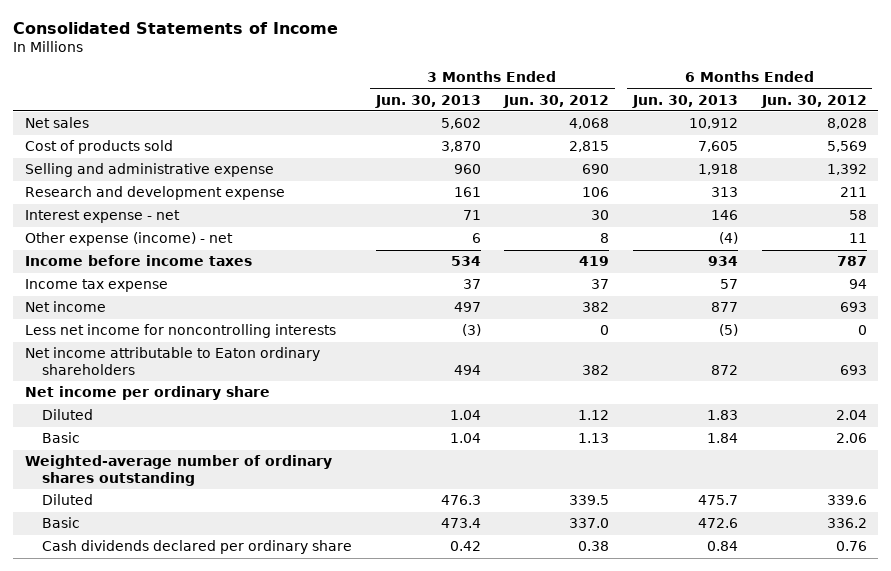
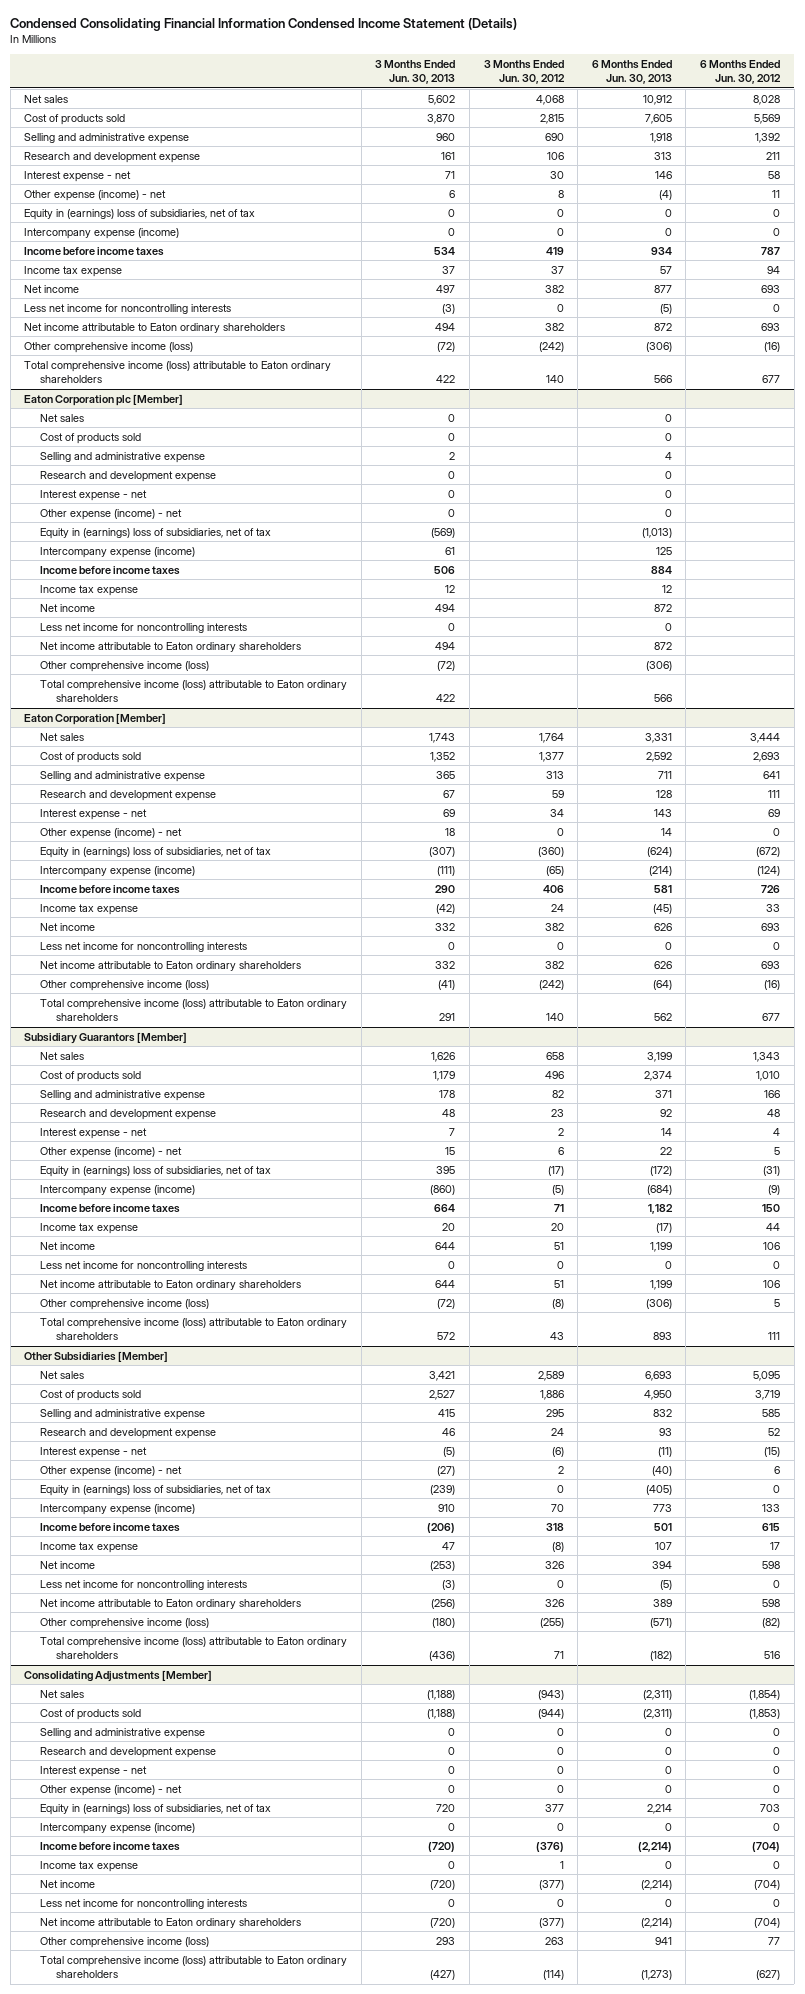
[12,21,338,34] Consolidated Statements of Income -> [10,17,518,31] Condensed Consolidating Financial Information Condensed Income Statement (Details)
none -> [24,208,256,220] Equity in (earnings) loss of subsidiaries, net of tax
none -> [24,227,180,239] Intercompany expense (income)
[24,386,270,401] Net income per ordinary share -> none
[42,409,94,421] Diluted -> none
[42,432,81,444] Basic -> none
[24,455,332,486] Weighted-average number of ordinary shares outstanding -> none
[42,494,94,506] Diluted -> none
[42,517,81,529] Basic -> none
[42,540,353,555] Cash dividends declared per ordinary share -> none
none -> [24,341,194,353] Other comprehensive income (loss)
none -> [24,360,332,384] Total comprehensive income (loss) attributable to Eaton ordinary shareholders
none -> [24,393,184,406] Eaton Corporation plc [Member]
none -> [40,413,85,422] Net sales
none -> [40,432,142,444] Cost of products sold
none -> [40,451,206,463] Selling and administrative expense
none -> [40,470,217,482] Research and development expense
none -> [40,489,148,501] Interest expense - net
none -> [40,508,183,520] Other expense (income) - net
none -> [40,527,272,539] Equity in (earnings) loss of subsidiaries, net of tax
none -> [40,546,196,558] Intercompany expense (income)
none -> [40,565,181,575] Income before income taxes
none -> [40,584,139,596] Income tax expense
none -> [40,603,96,612] Net income
none -> [40,622,248,633] Less net income for noncontrolling interests
none -> [40,641,302,652] Net income attributable to Eaton ordinary shareholders
none -> [40,660,210,672] Other comprehensive income (loss)
none -> [40,679,348,703] Total comprehensive income (loss) attributable to Eaton ordinary shareholders
none -> [24,712,167,725] Eaton Corporation [Member]
none -> [40,732,85,741] Net sales
none -> [40,751,142,763] Cost of products sold
none -> [40,770,206,782] Selling and administrative expense
none -> [40,789,217,801] Research and development expense
none -> [40,808,148,820] Interest expense - net
none -> [40,827,183,839] Other expense (income) - net
none -> [40,846,272,858] Equity in (earnings) loss of subsidiaries, net of tax
none -> [40,865,196,877] Intercompany expense (income)
none -> [40,884,181,894] Income before income taxes
none -> [40,903,139,915] Income tax expense
none -> [40,922,96,931] Net income
none -> [40,941,248,952] Less net income for noncontrolling interests
none -> [40,960,302,971] Net income attributable to Eaton ordinary shareholders
none -> [40,979,210,991] Other comprehensive income (loss)
none -> [40,998,348,1022] Total comprehensive income (loss) attributable to Eaton ordinary shareholders
none -> [24,1031,188,1044] Subsidiary Guarantors [Member]
none -> [40,1051,85,1060] Net sales
none -> [40,1070,142,1082] Cost of products sold
none -> [40,1089,206,1101] Selling and administrative expense
none -> [40,1108,217,1120] Research and development expense
none -> [40,1127,148,1139] Interest expense - net
none -> [40,1146,183,1158] Other expense (income) - net
none -> [40,1165,272,1177] Equity in (earnings) loss of subsidiaries, net of tax
none -> [40,1184,196,1196] Intercompany expense (income)
none -> [40,1203,181,1213] Income before income taxes
none -> [40,1222,139,1234] Income tax expense
none -> [40,1241,96,1250] Net income
none -> [40,1260,248,1271] Less net income for noncontrolling interests
none -> [40,1279,302,1290] Net income attributable to Eaton ordinary shareholders
none -> [40,1298,210,1310] Other comprehensive income (loss)
none -> [40,1317,348,1341] Total comprehensive income (loss) attributable to Eaton ordinary shareholders
none -> [24,1350,169,1362] Other Subsidiaries [Member]
none -> [40,1370,85,1379] Net sales
none -> [40,1389,142,1401] Cost of products sold
none -> [40,1408,206,1420] Selling and administrative expense
none -> [40,1427,217,1439] Research and development expense
none -> [40,1446,148,1458] Interest expense - net
none -> [40,1465,183,1477] Other expense (income) - net
none -> [40,1484,272,1496] Equity in (earnings) loss of subsidiaries, net of tax
none -> [40,1503,196,1515] Intercompany expense (income)
none -> [40,1522,181,1532] Income before income taxes
none -> [40,1541,139,1553] Income tax expense
none -> [40,1560,96,1569] Net income
none -> [40,1579,248,1590] Less net income for noncontrolling interests
none -> [40,1598,302,1609] Net income attributable to Eaton ordinary shareholders
none -> [40,1617,210,1629] Other comprehensive income (loss)
none -> [40,1636,348,1660] Total comprehensive income (loss) attributable to Eaton ordinary shareholders
none -> [24,1669,213,1682] Consolidating Adjustments [Member]
none -> [40,1689,85,1698] Net sales
none -> [40,1708,142,1720] Cost of products sold
none -> [40,1727,206,1739] Selling and administrative expense
none -> [40,1746,217,1758] Research and development expense
none -> [40,1765,148,1777] Interest expense - net
none -> [40,1784,183,1796] Other expense (income) - net
none -> [40,1803,272,1815] Equity in (earnings) loss of subsidiaries, net of tax
none -> [40,1822,196,1834] Intercompany expense (income)
none -> [40,1841,181,1851] Income before income taxes
none -> [40,1860,139,1872] Income tax expense
none -> [40,1879,96,1888] Net income
none -> [40,1898,248,1909] Less net income for noncontrolling interests
none -> [40,1917,302,1928] Net income attributable to Eaton ordinary shareholders
none -> [40,1936,210,1948] Other comprehensive income (loss)
none -> [40,1955,348,1979] Total comprehensive income (loss) attributable to Eaton ordinary shareholders

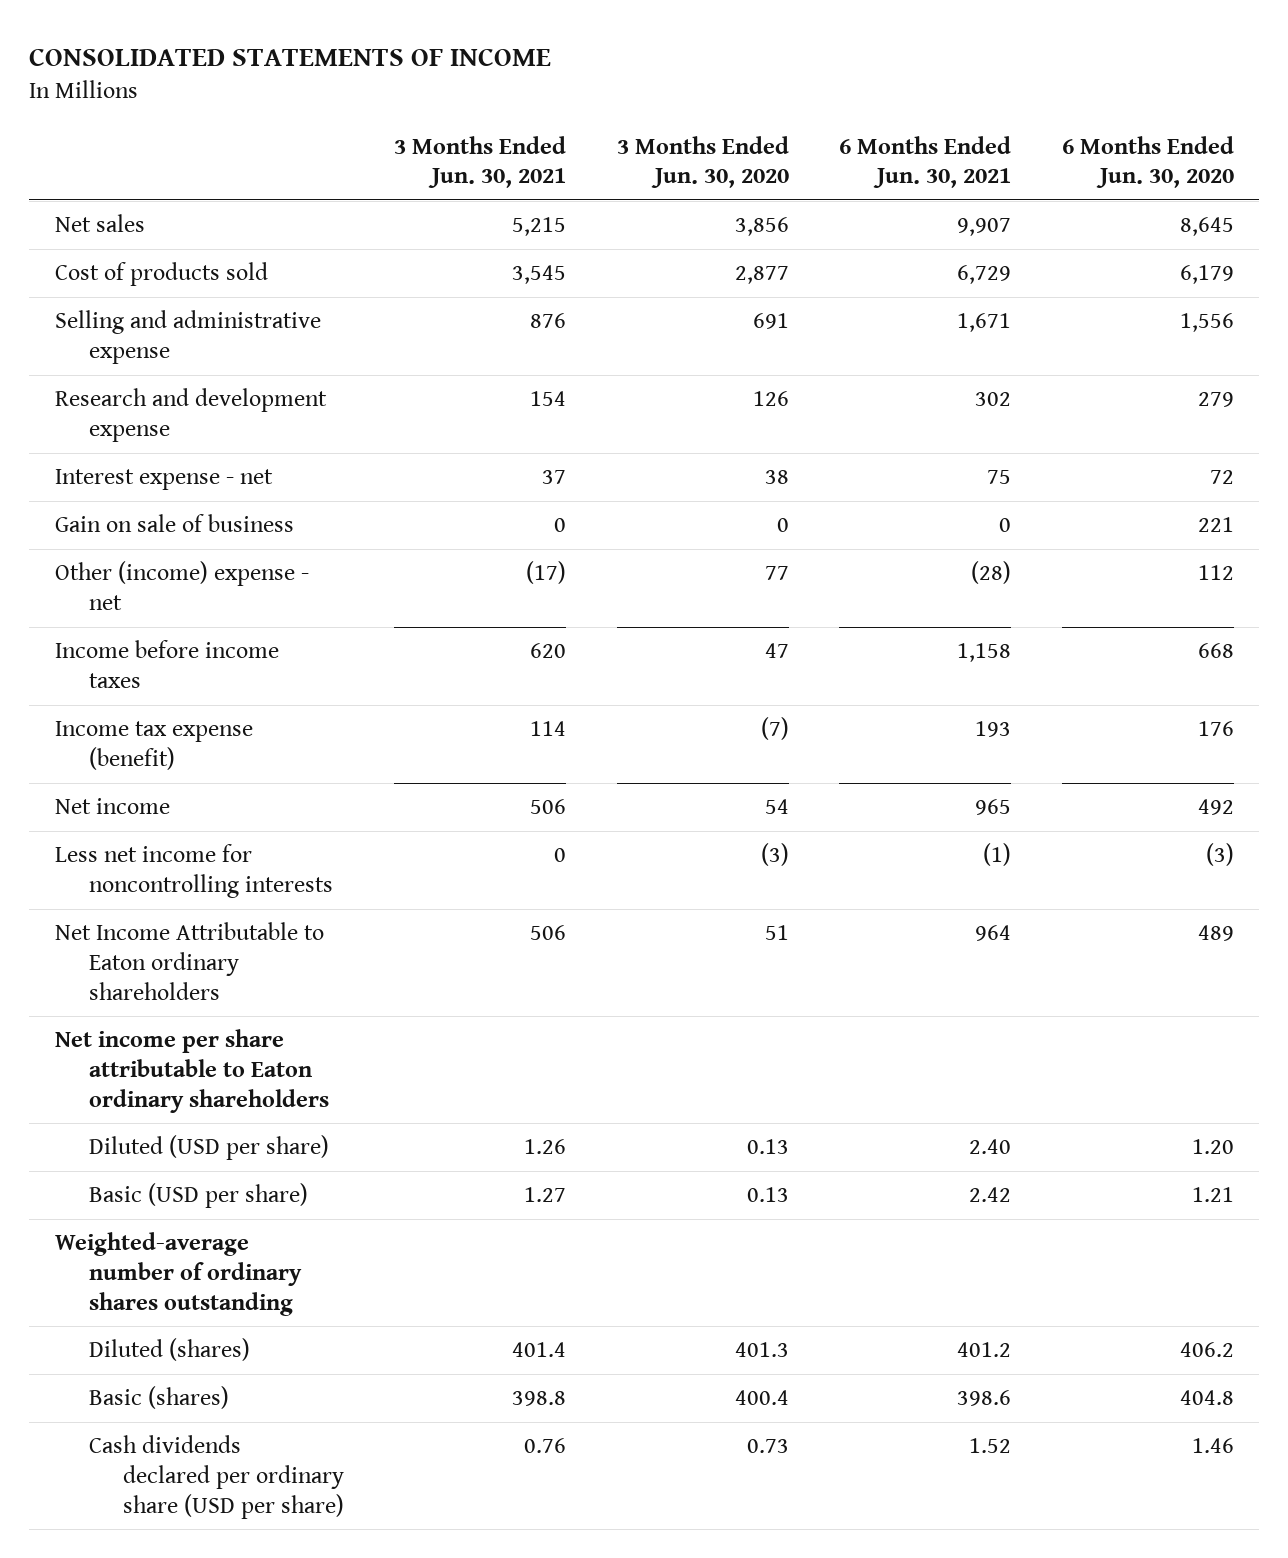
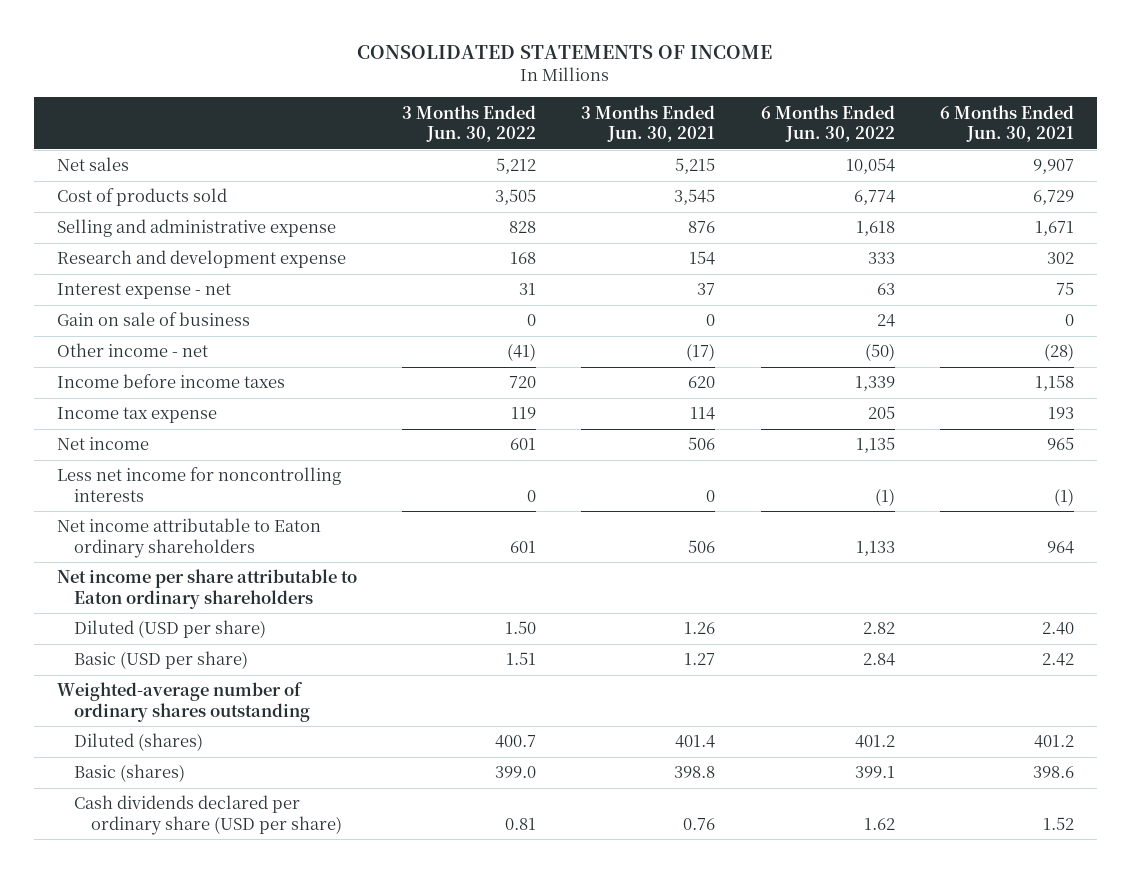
[616,135,789,189] 3 Months Ended Jun. 30, 2020 -> none
[1061,135,1234,189] 6 Months Ended Jun. 30, 2020 -> none
none -> [401,104,536,143] 3 Months Ended Jun. 30, 2022
none -> [760,104,895,143] 6 Months Ended Jun. 30, 2022
[54,561,309,611] Other (income) expense - net -> [56,343,208,358] Other income - net
[54,721,253,771] Income tax expense (benefit) -> [56,407,217,424] Income tax expense
[54,922,324,1000] Net Income Attributable to Eaton ordinary shareholders -> [56,518,321,558] Net income attributable to Eaton ordinary shareholders

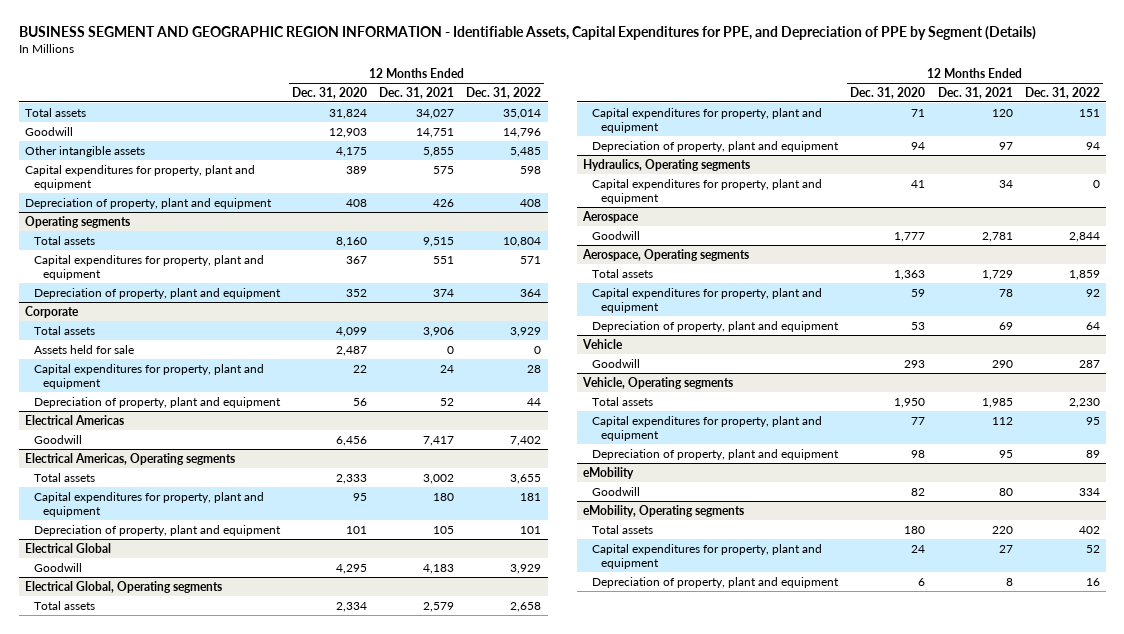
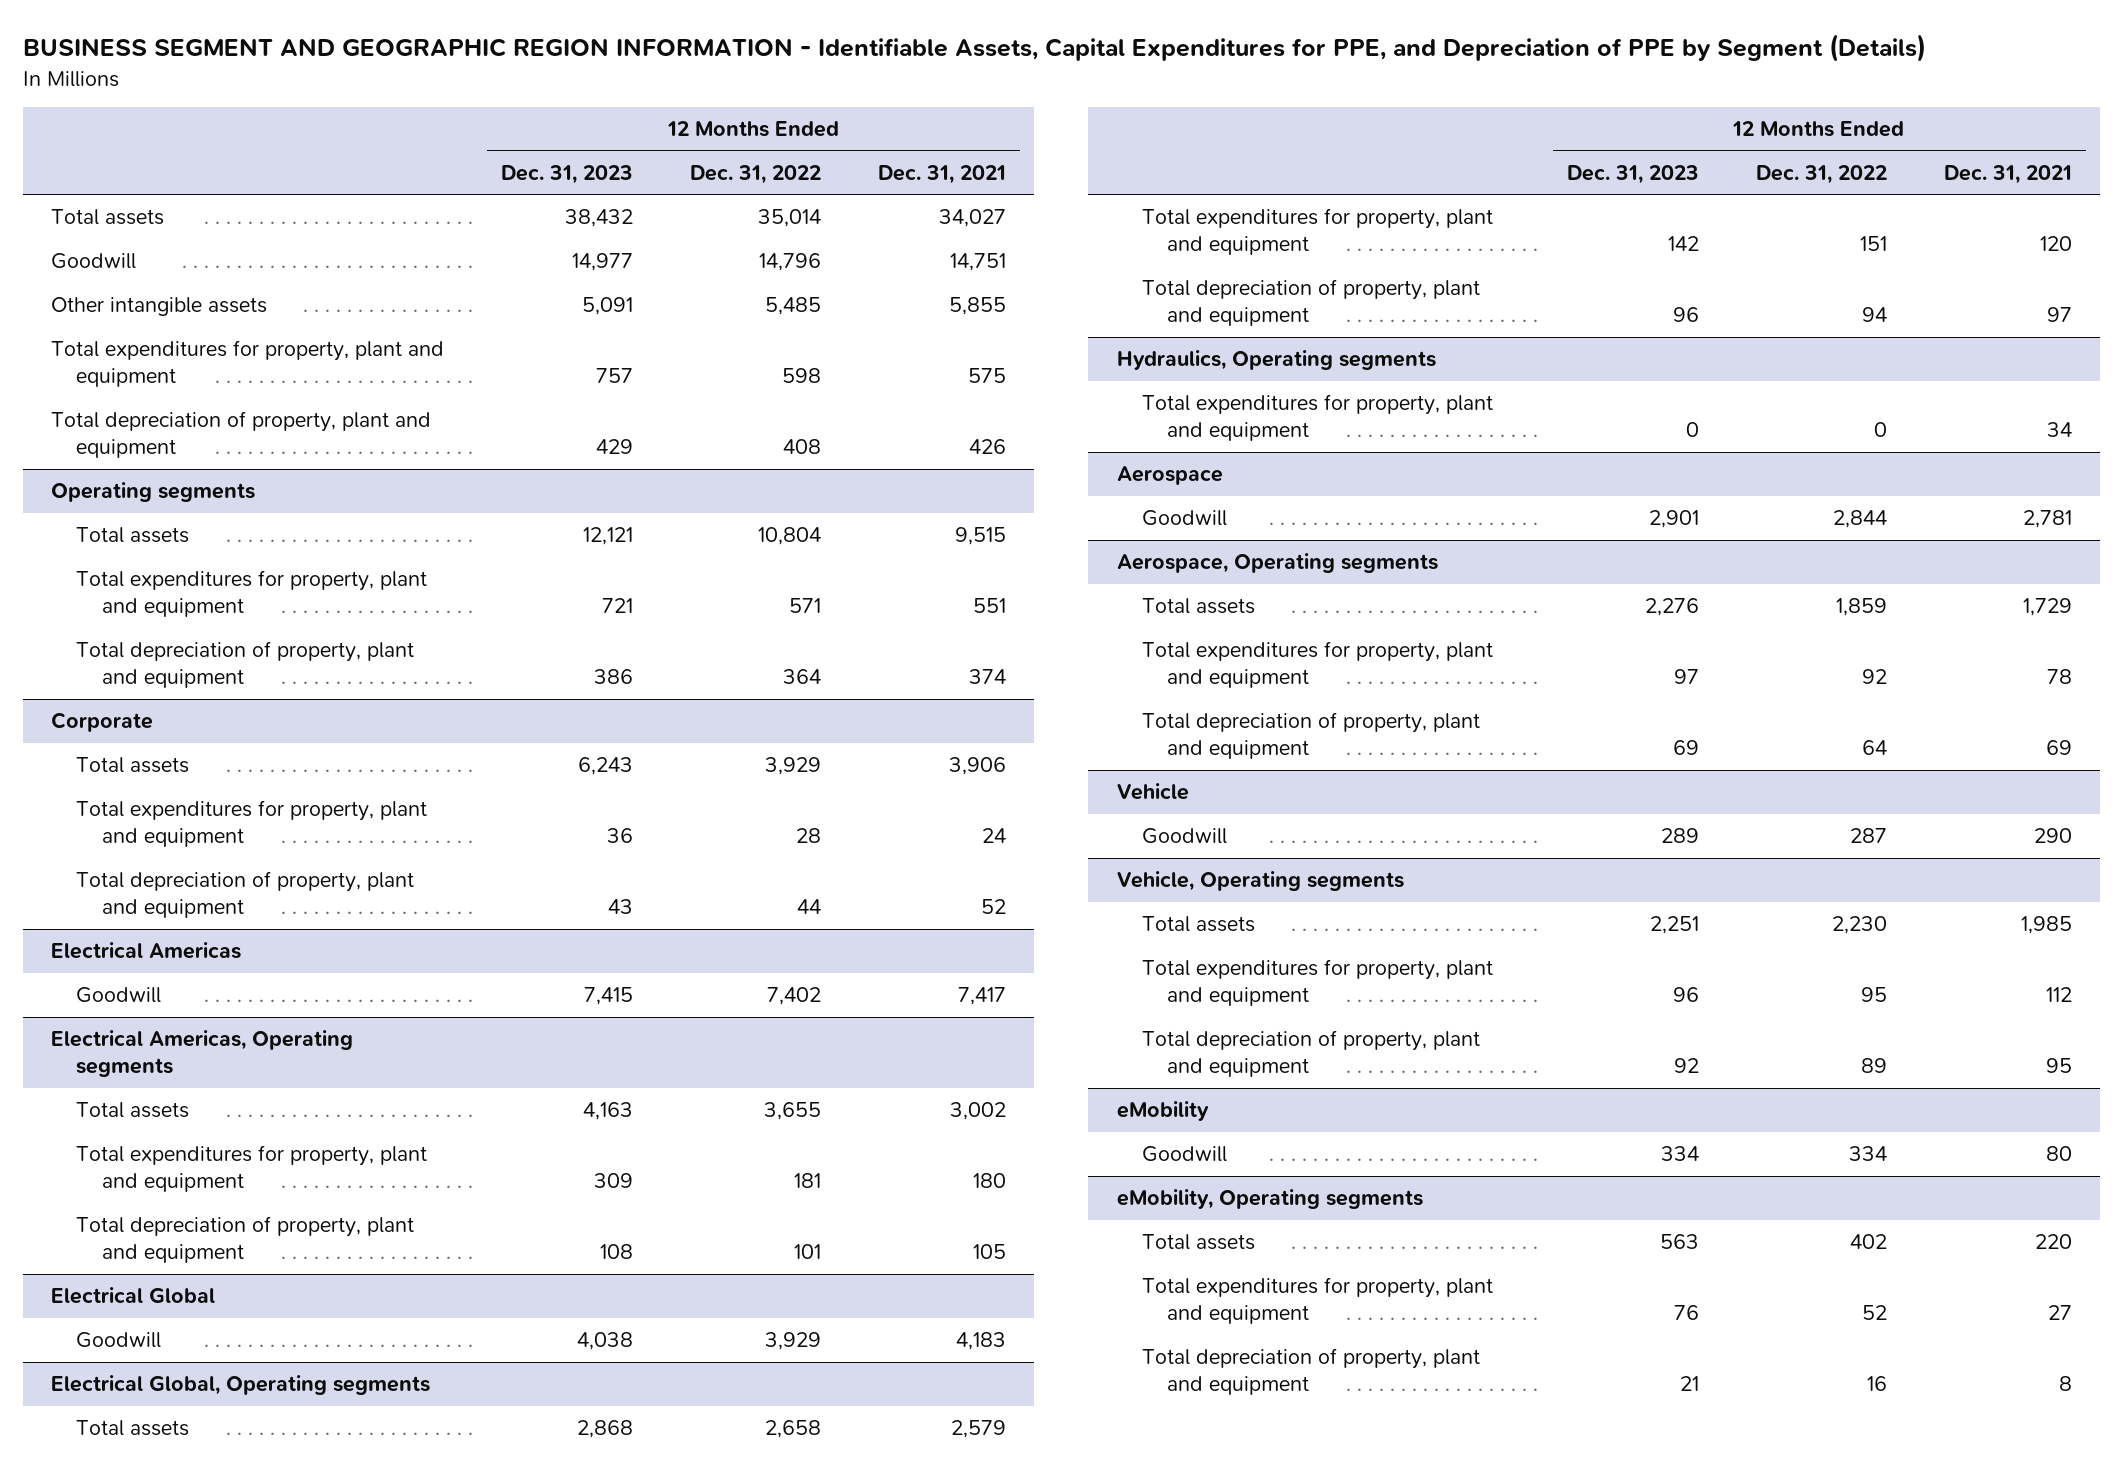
[292,86,368,99] Dec. 31, 2020 -> none
none -> [501,164,634,184] Dec. 31, 2023
[24,164,255,191] Capital expenditures for property, plant and equipment -> [51,340,445,388] Total expenditures for property, plant and equipment
[24,197,272,209] Depreciation of property, plant and equipment -> [51,411,432,459] Total depreciation of property, plant and equipment
[33,254,264,281] Capital expenditures for property, plant and equipment -> [76,570,428,618] Total expenditures for property, plant and equipment
[33,287,281,299] Depreciation of property, plant and equipment -> [76,641,415,689] Total depreciation of property, plant and equipment
[33,344,134,354] Assets held for sale -> none
[33,363,264,390] Capital expenditures for property, plant and equipment -> [76,800,428,848] Total expenditures for property, plant and equipment
[33,396,281,408] Depreciation of property, plant and equipment -> [76,871,415,919] Total depreciation of property, plant and equipment
[33,491,264,518] Capital expenditures for property, plant and equipment -> [76,1145,428,1193] Total expenditures for property, plant and equipment
[33,524,281,536] Depreciation of property, plant and equipment -> [76,1216,415,1264] Total depreciation of property, plant and equipment
[592,107,823,134] Capital expenditures for property, plant and equipment -> [1141,208,1493,256] Total expenditures for property, plant and equipment
[592,140,840,152] Depreciation of property, plant and equipment -> [1141,279,1480,327] Total depreciation of property, plant and equipment
[592,178,823,205] Capital expenditures for property, plant and equipment -> [1141,394,1493,442] Total expenditures for property, plant and equipment
[592,287,823,314] Capital expenditures for property, plant and equipment -> [1141,641,1493,689] Total expenditures for property, plant and equipment
[592,320,840,332] Depreciation of property, plant and equipment -> [1141,712,1480,760] Total depreciation of property, plant and equipment
[592,415,823,442] Capital expenditures for property, plant and equipment -> [1141,959,1493,1007] Total expenditures for property, plant and equipment
[592,448,840,460] Depreciation of property, plant and equipment -> [1141,1030,1480,1078] Total depreciation of property, plant and equipment
[592,543,823,570] Capital expenditures for property, plant and equipment -> [1141,1277,1493,1325] Total expenditures for property, plant and equipment
[592,576,840,588] Depreciation of property, plant and equipment -> [1141,1348,1480,1396] Total depreciation of property, plant and equipment

